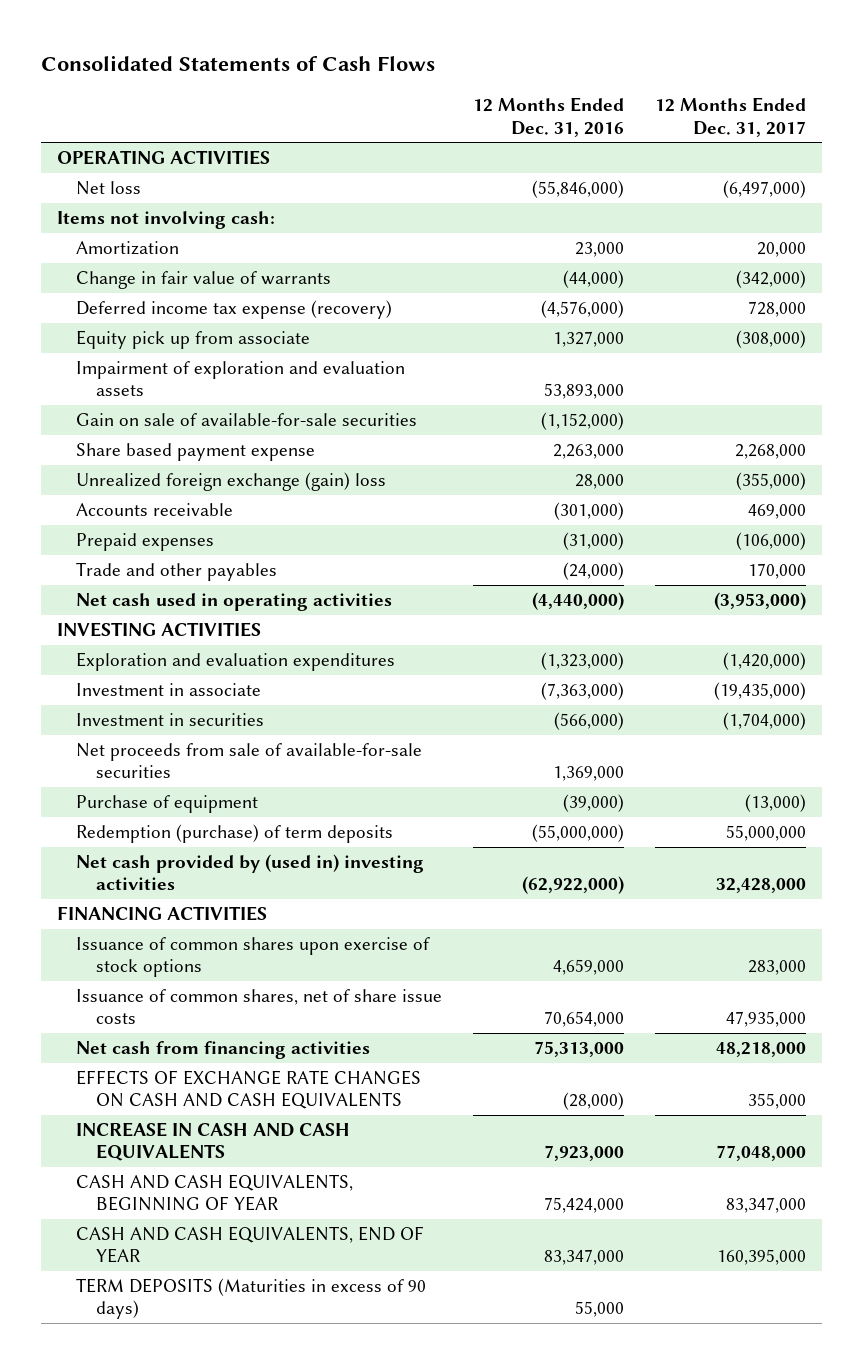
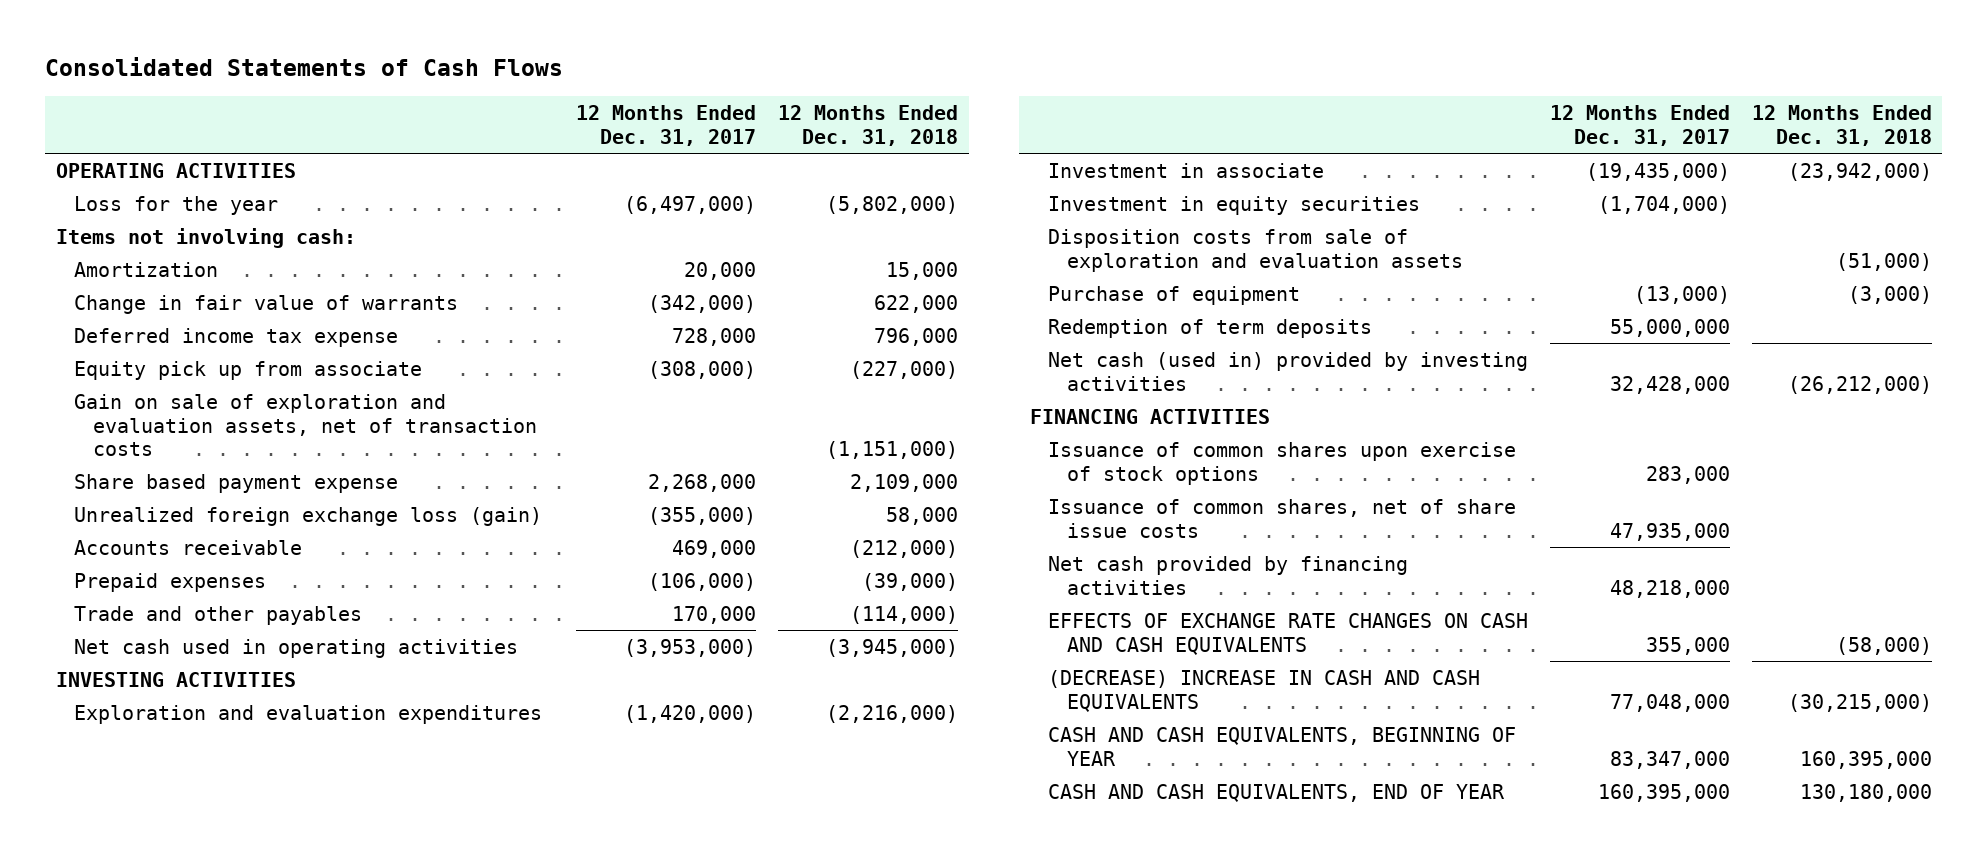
[473,97,625,137] 12 Months Ended Dec. 31, 2016 -> none
none -> [777,105,958,147] 12 Months Ended Dec. 31, 2018
[76,180,142,195] Net loss -> [74,195,279,215] Loss for the year
[76,299,393,319] Deferred income tax expense (recovery) -> [74,327,399,347] Deferred income tax expense
[76,360,406,397] Impairment of exploration and evaluation assets -> none
[76,412,418,426] Gain on sale of available-for-sale securities -> none
none -> [74,393,537,457] Gain on sale of exploration and evaluation assets, net of transaction costs
[76,471,387,491] Unrealized foreign exchange (gain) loss -> [74,506,543,526] Unrealized foreign exchange loss (gain)
[76,742,423,779] Net proceeds from sale of available-for-sale securities -> none
[76,712,265,726] Investment in securities -> [1048,195,1421,215] Investment in equity securities
none -> [1048,228,1463,272] Disposition costs from sale of exploration and evaluation assets
[76,823,394,843] Redemption (purchase) of term deposits -> [1048,318,1373,338] Redemption of term deposits
[76,853,425,891] Net cash provided by (used in) investing activities -> [1048,351,1529,391] Net cash (used in) provided by investing activities
[76,1040,371,1059] Net cash from financing activities -> [1048,555,1409,595] Net cash provided by financing activities
[76,1121,351,1162] INCREASE IN CASH AND CASH EQUIVALENTS -> [1048,669,1481,712] (DECREASE) INCREASE IN CASH AND CASH EQUIVALENTS
[76,1277,427,1320] TERM DEPOSITS (Maturities in excess of 90 days) -> none

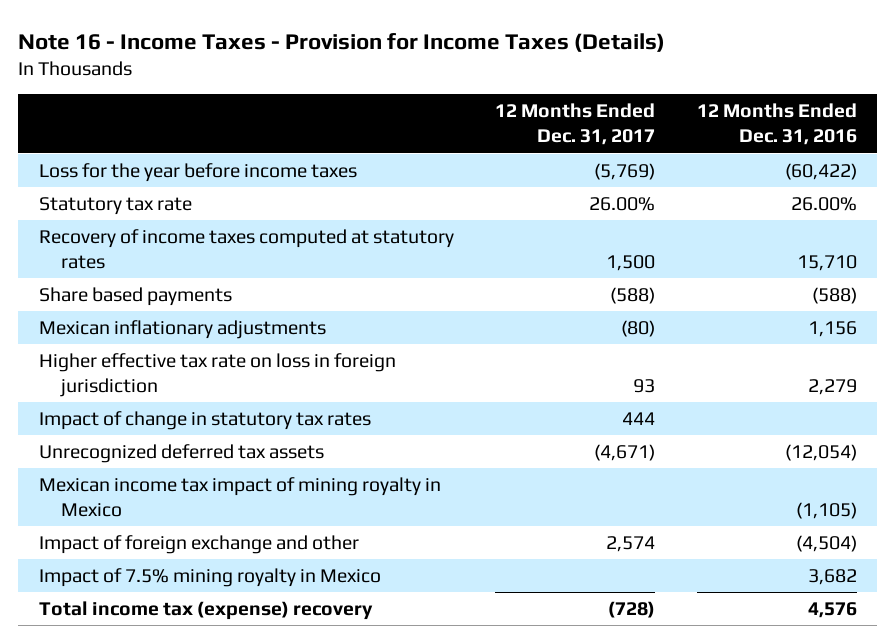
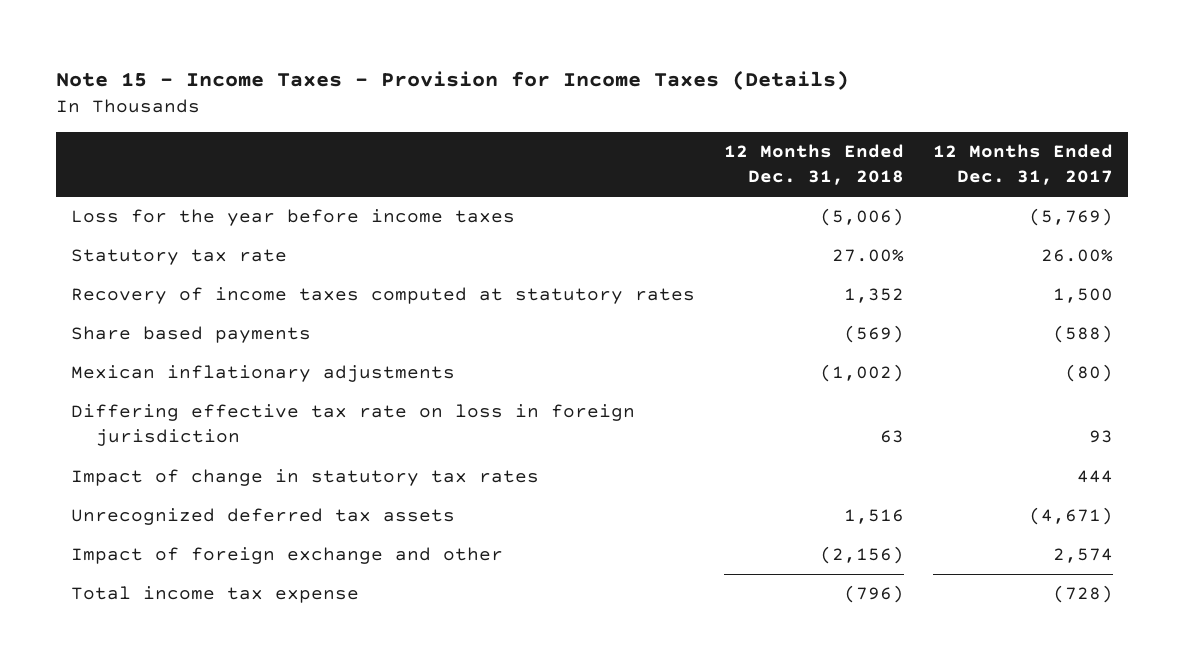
[18,32,666,52] Note 16 - Income Taxes - Provision for Income Taxes (Details) -> [56,70,850,91] Note 15 - Income Taxes - Provision for Income Taxes (Details)
[696,103,857,146] 12 Months Ended Dec. 31, 2016 -> none
none -> [724,144,905,186] 12 Months Ended Dec. 31, 2018
[39,352,397,398] Higher effective tax rate on loss in foreign jurisdiction -> [70,404,635,447] Differing effective tax rate on loss in foreign jurisdiction
[39,476,442,518] Mexican income tax impact of mining royalty in Mexico -> none
[39,567,382,587] Impact of 7.5% mining royalty in Mexico -> none
[39,600,374,620] Total income tax (expense) recovery -> [70,586,359,604] Total income tax expense

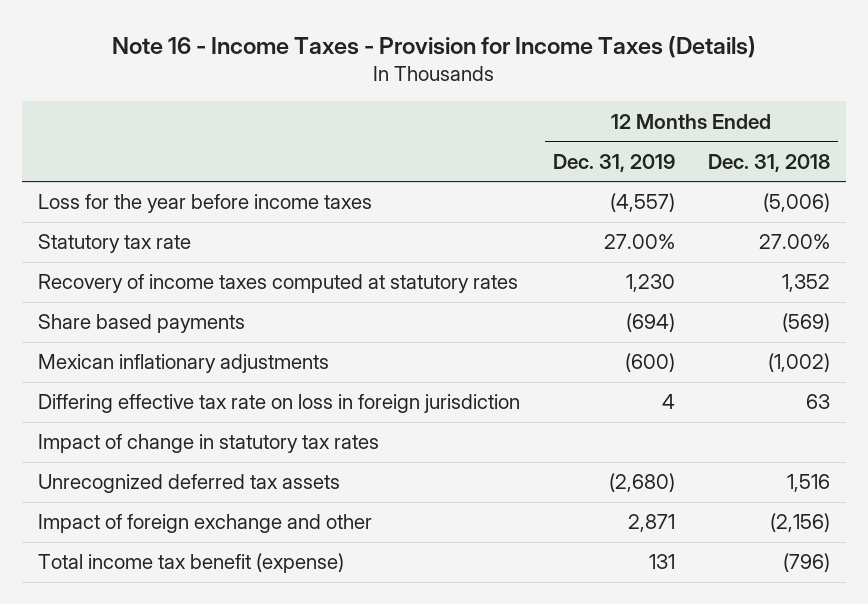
[56,70,850,91] Note 15 - Income Taxes - Provision for Income Taxes (Details) -> [112,35,757,58] Note 16 - Income Taxes - Provision for Income Taxes (Details)
[933,144,1114,186] 12 Months Ended Dec. 31, 2017 -> none
none -> [553,153,676,172] Dec. 31, 2019
[70,586,359,604] Total income tax expense -> [38,553,345,574] Total income tax benefit (expense)

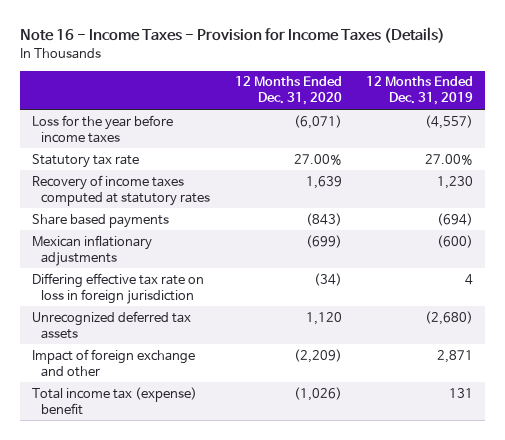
[707,153,830,172] Dec. 31, 2018 -> none
none -> [234,76,342,106] 12 Months Ended Dec. 31, 2020
[38,434,380,454] Impact of change in statutory tax rates -> none
[38,553,345,574] Total income tax benefit (expense) -> [32,386,198,415] Total income tax (expense) benefit

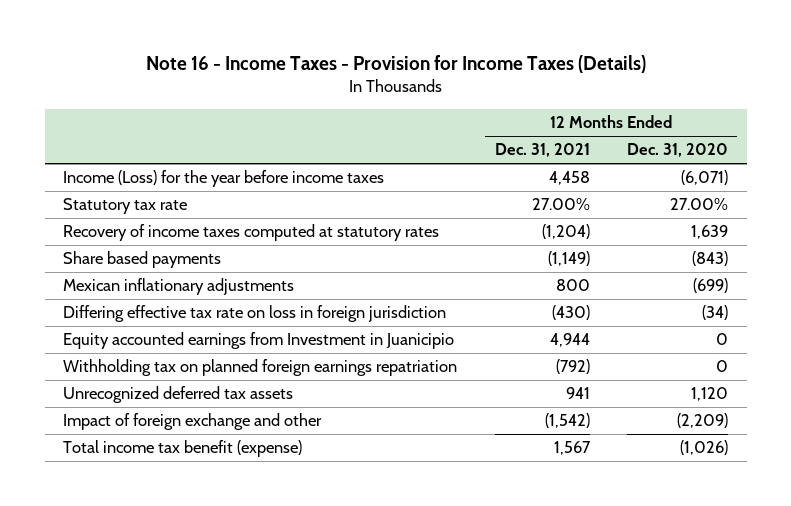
[365,76,473,106] 12 Months Ended Dec. 31, 2019 -> none
none -> [494,143,590,158] Dec. 31, 2021
[32,114,174,143] Loss for the year before income taxes -> [63,170,385,188] Income (Loss) for the year before income taxes
none -> [63,332,455,350] Equity accounted earnings from Investment in Juanicipio
none -> [63,359,458,377] Withholding tax on planned foreign earnings repatriation
[32,386,198,415] Total income tax (expense) benefit -> [63,440,303,458] Total income tax benefit (expense)

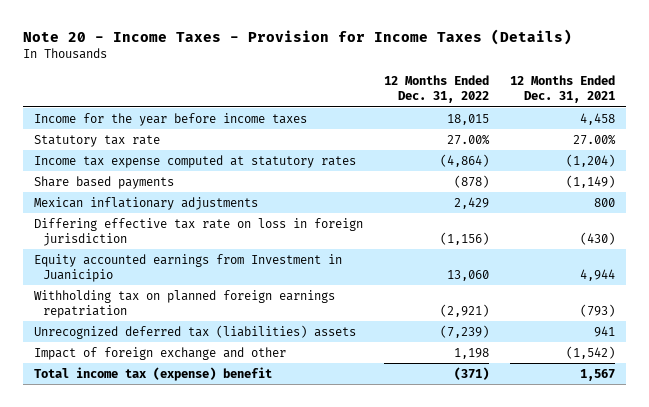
[145,55,646,74] Note 16 - Income Taxes - Provision for Income Taxes (Details) -> [22,28,572,45] Note 20 - Income Taxes - Provision for Income Taxes (Details)
[627,143,729,158] Dec. 31, 2020 -> none
none -> [383,74,489,104] 12 Months Ended Dec. 31, 2022
[63,170,385,188] Income (Loss) for the year before income taxes -> [33,112,307,126] Income for the year before income taxes
[63,224,440,242] Recovery of income taxes computed at statutory rates -> [33,154,356,168] Income tax expense computed at statutory rates
[555,359,590,375] (792) -> [580,304,616,318] (793)
[63,386,294,404] Unrecognized deferred tax assets -> [33,324,356,339] Unrecognized deferred tax (liabilities) assets
[63,440,303,458] Total income tax benefit (expense) -> [33,366,272,381] Total income tax (expense) benefit

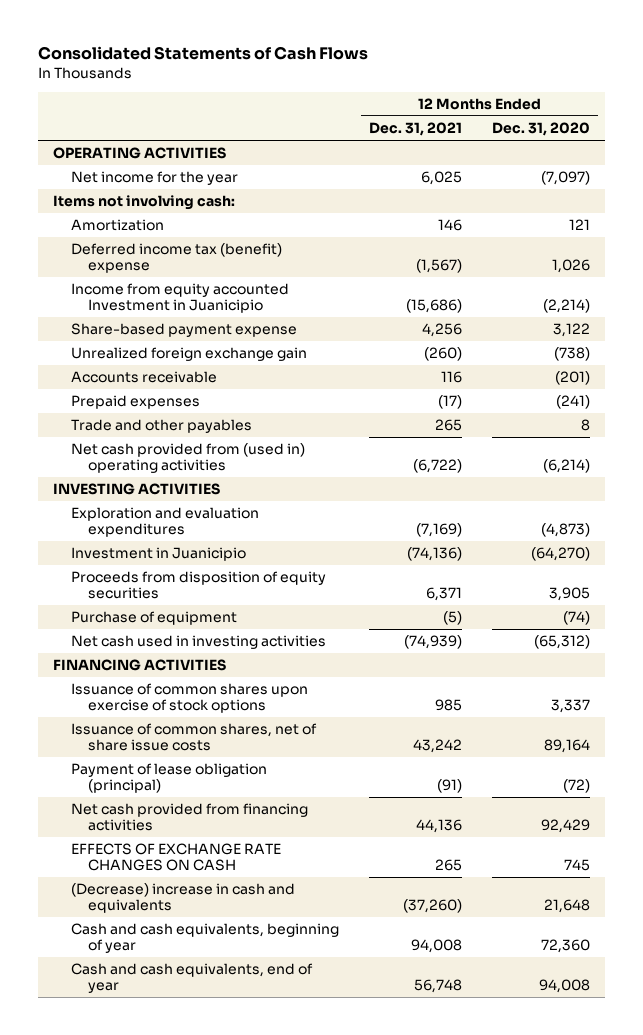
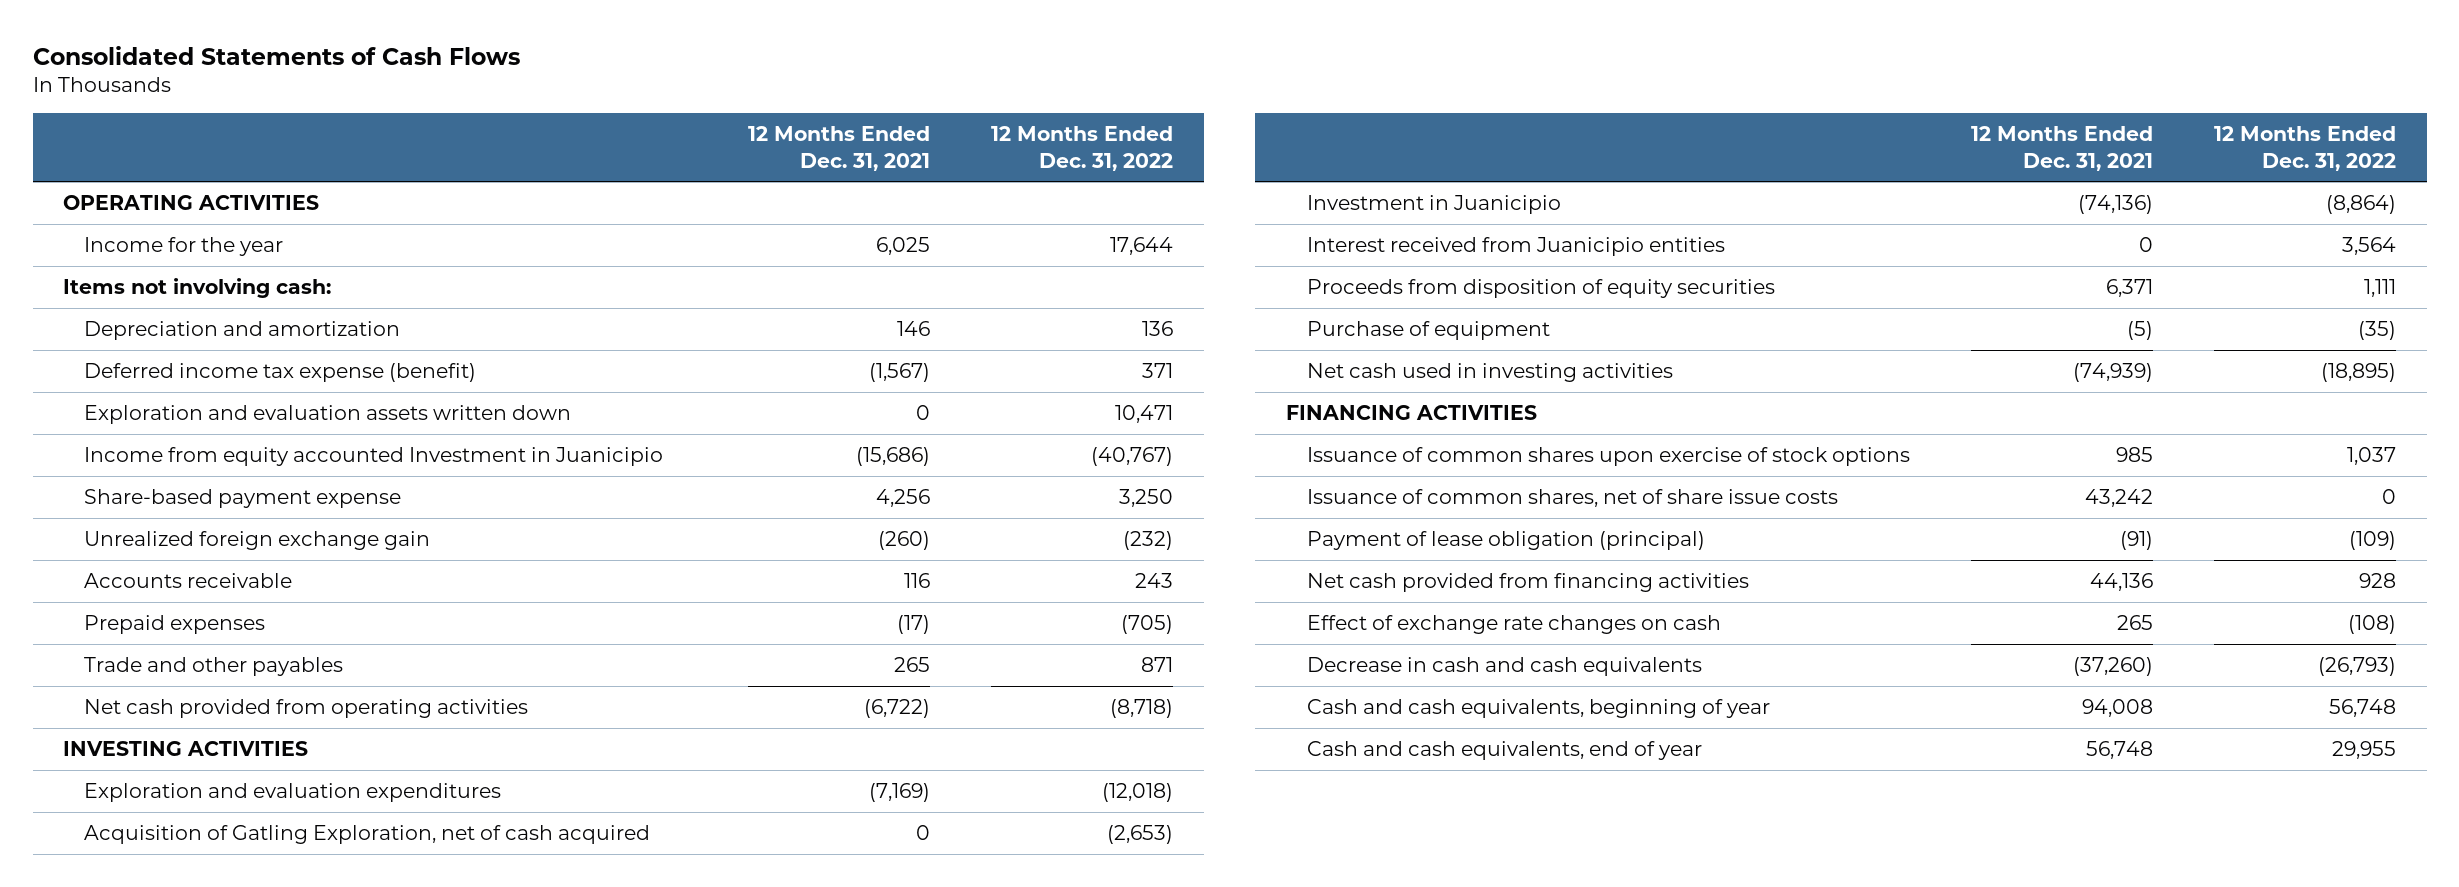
[492,122,591,137] Dec. 31, 2020 -> none
none -> [991,126,1174,171] 12 Months Ended Dec. 31, 2022
[70,171,238,186] Net income for the year -> [83,237,283,257] Income for the year
[70,219,164,232] Amortization -> [83,321,400,341] Depreciation and amortization
[70,243,282,274] Deferred income tax (benefit) expense -> [83,363,476,383] Deferred income tax expense (benefit)
none -> [83,405,571,425] Exploration and evaluation assets written down
[70,443,305,474] Net cash provided from (used in) operating activities -> [83,699,528,719] Net cash provided from operating activities
none -> [83,825,650,845] Acquisition of Gatling Exploration, net of cash acquired
none -> [1306,237,1725,257] Interest received from Juanicipio entities
[70,843,281,872] EFFECTS OF EXCHANGE RATE CHANGES ON CASH -> [1306,615,1721,635] Effect of exchange rate changes on cash
[70,883,295,914] (Decrease) increase in cash and equivalents -> [1306,657,1702,677] Decrease in cash and cash equivalents

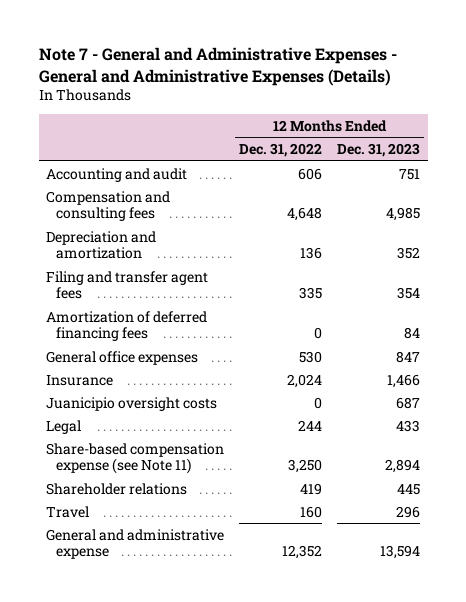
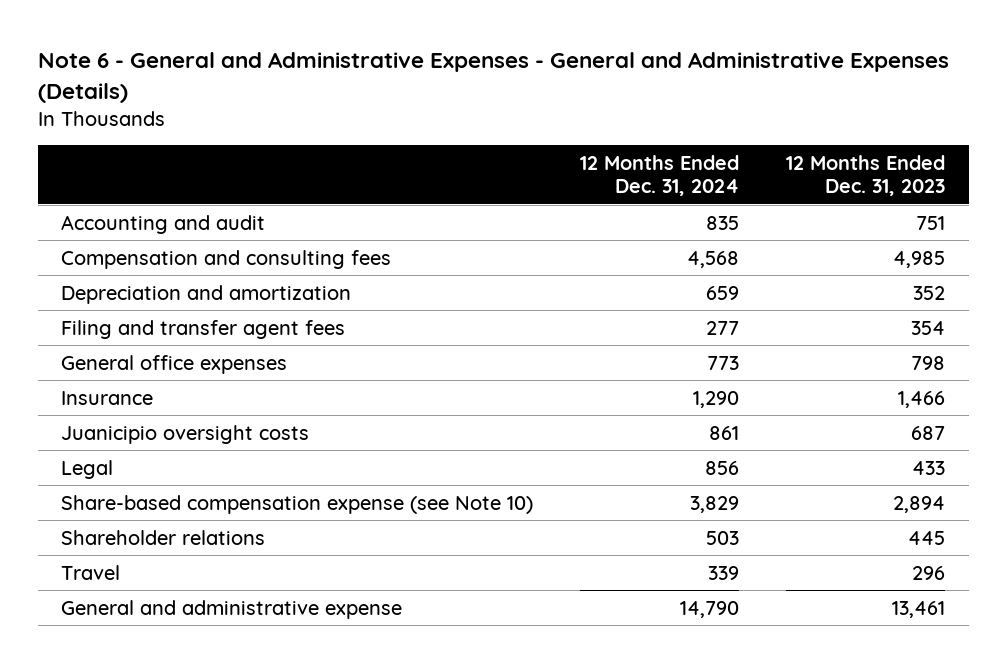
[38,47,397,86] Note 7 - General and Administrative Expenses - General and Administrative Expenses (Details) -> [37,52,949,103] Note 6 - General and Administrative Expenses - General and Administrative Expenses (Details)
[239,143,323,158] Dec. 31, 2022 -> none
none -> [580,155,740,196] 12 Months Ended Dec. 31, 2024
[46,310,208,342] Amortization of deferred financing fees -> none
[396,350,421,363] 847 -> [911,355,946,370] 798
[46,442,225,475] Share-based compensation expense (see Note 11) -> [61,494,534,514] Share-based compensation expense (see Note 10)
[380,545,421,560] 13,594 -> [892,600,946,618] 13,461

